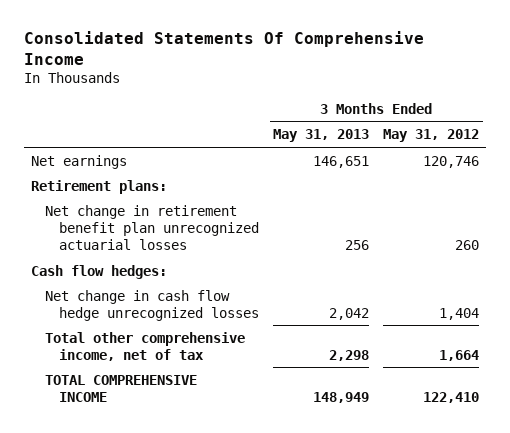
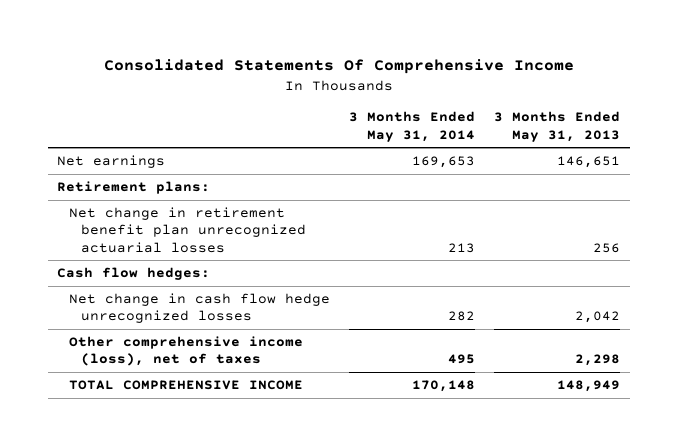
[383,129,480,143] May 31, 2012 -> none
none -> [349,111,476,142] 3 Months Ended May 31, 2014
[44,331,245,361] Total other comprehensive income, net of tax -> [69,336,304,367] Other comprehensive income (loss), net of taxes

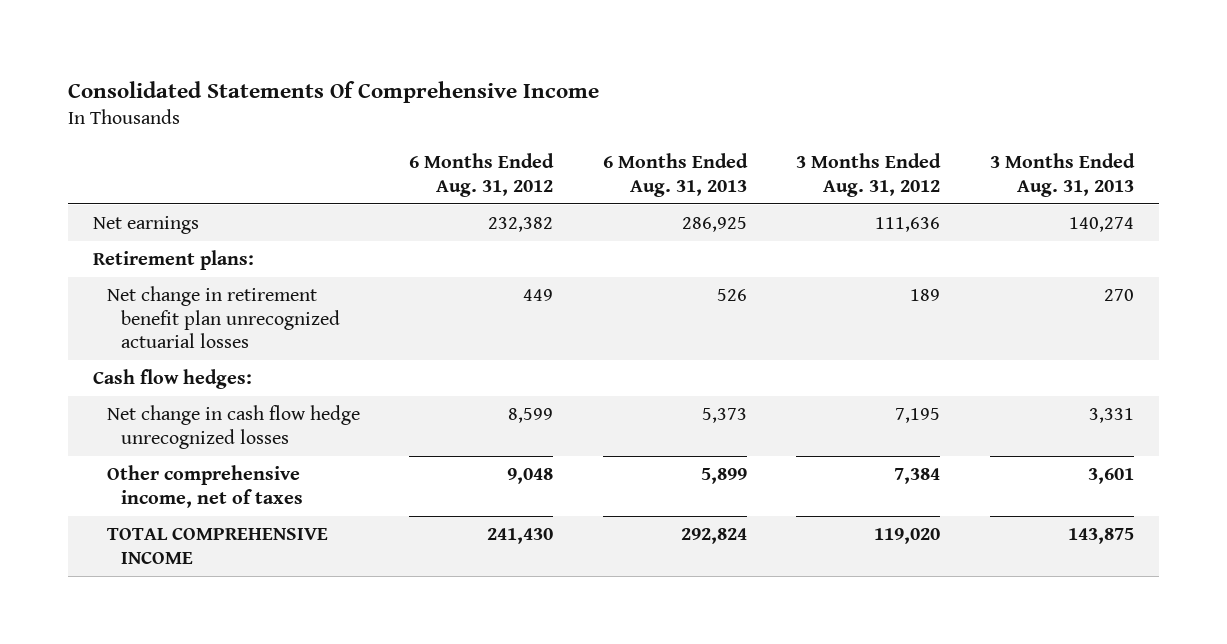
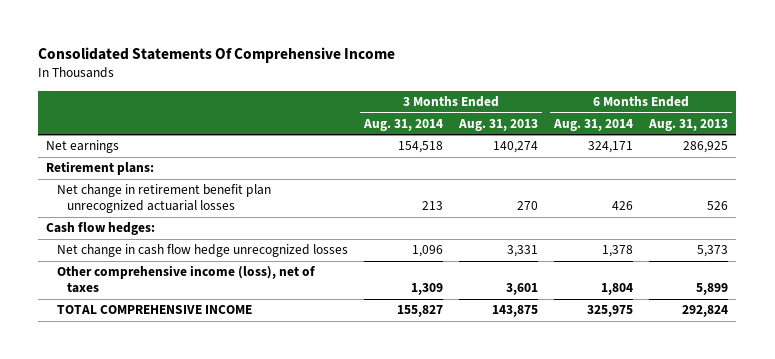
[409,153,555,197] 6 Months Ended Aug. 31, 2012 -> none
[796,153,942,197] 3 Months Ended Aug. 31, 2012 -> none
none -> [362,118,443,131] Aug. 31, 2014
none -> [553,118,634,131] Aug. 31, 2014
[106,465,304,508] Other comprehensive income, net of taxes -> [56,265,316,294] Other comprehensive income (loss), net of taxes

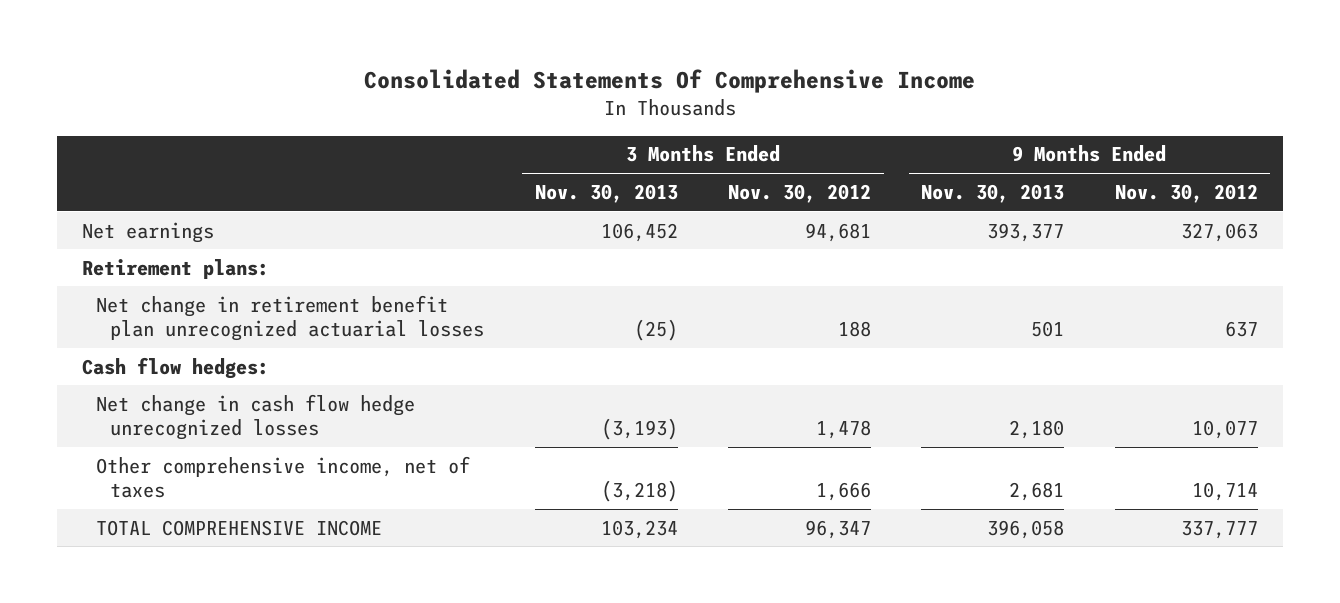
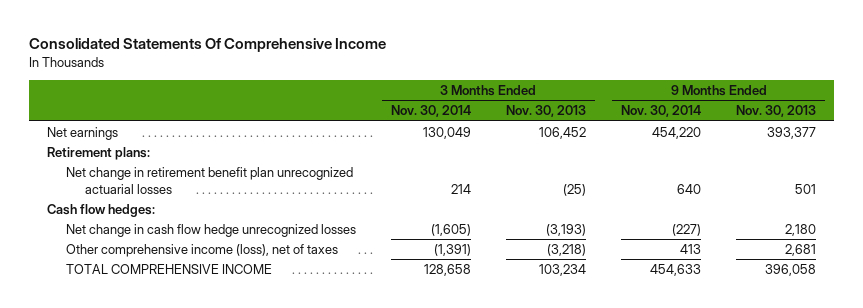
[727,183,871,203] Nov. 30, 2012 -> none
[1114,183,1258,203] Nov. 30, 2012 -> none
none -> [390,105,471,118] Nov. 30, 2014
none -> [621,105,702,118] Nov. 30, 2014
[96,455,471,498] Other comprehensive income, net of taxes -> [65,243,338,257] Other comprehensive income (loss), net of taxes

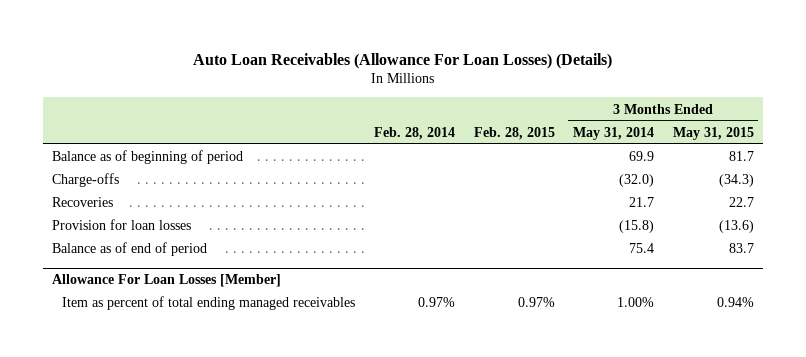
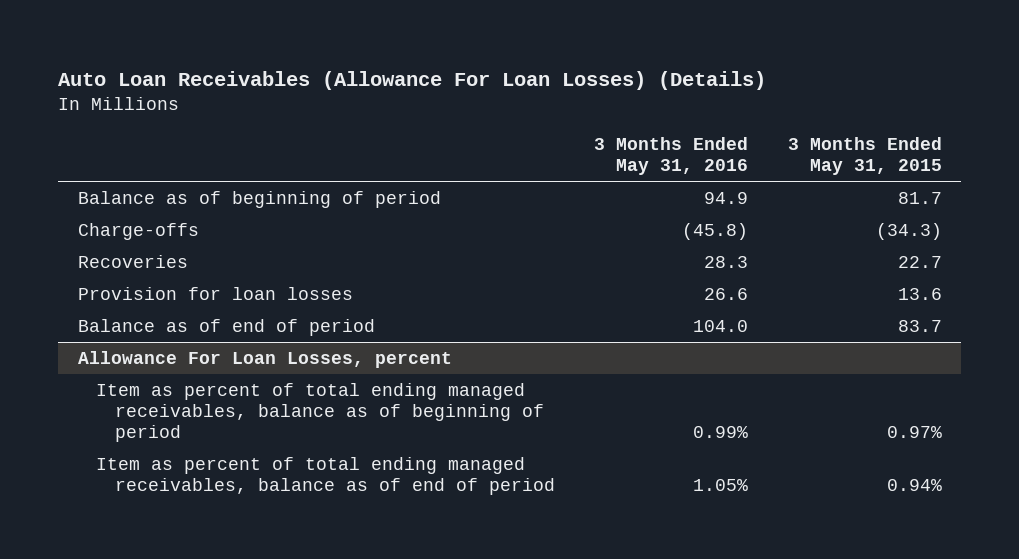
[374,126,456,140] Feb. 28, 2014 -> none
[473,126,555,140] Feb. 28, 2015 -> none
[573,126,655,140] May 31, 2014 -> none
none -> [594,136,749,175] 3 Months Ended May 31, 2016
[718,220,754,234] (13.6) -> [897,287,942,300] 13.6
[52,274,282,288] Allowance For Loan Losses [Member] -> [77,350,452,368] Allowance For Loan Losses, percent
[62,296,356,311] Item as percent of total ending managed receivables -> [96,382,545,443] Item as percent of total ending managed receivables, balance as of beginning of period
[716,297,754,308] 0.94% -> [886,426,942,439] 0.97%
none -> [96,456,556,496] Item as percent of total ending managed receivables, balance as of end of period

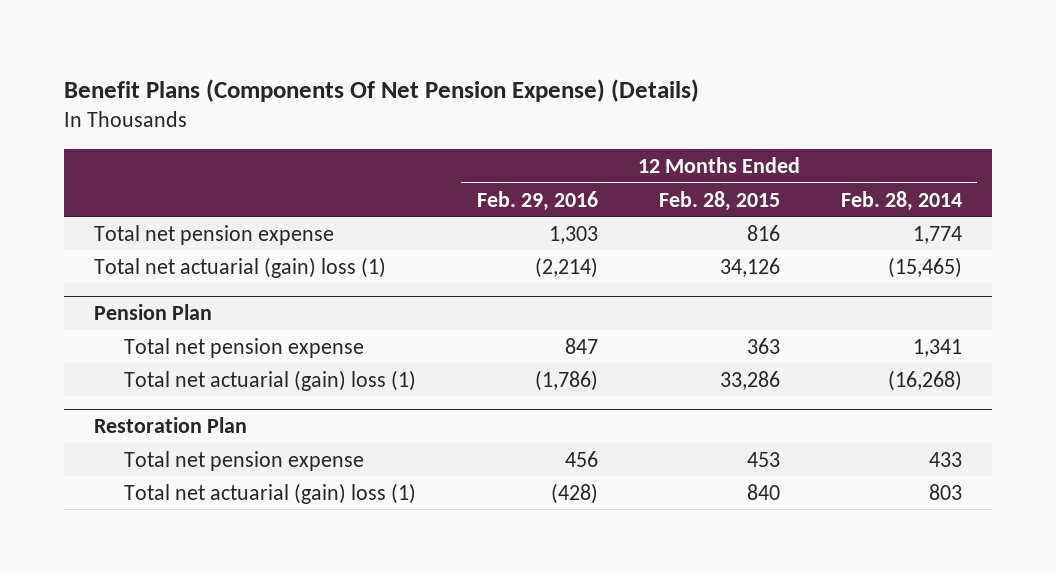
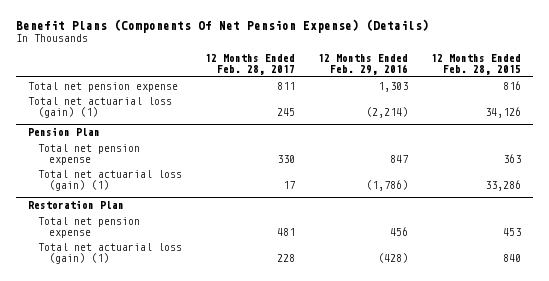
[840,190,962,211] Feb. 28, 2014 -> none
none -> [205,54,296,76] 12 Months Ended Feb. 28, 2017
[94,256,387,278] Total net actuarial (gain) loss (1) -> [27,96,172,118] Total net actuarial loss (gain) (1)
[123,369,416,391] Total net actuarial (gain) loss (1) -> [38,169,183,191] Total net actuarial loss (gain) (1)
[123,482,416,504] Total net actuarial (gain) loss (1) -> [38,242,183,264] Total net actuarial loss (gain) (1)

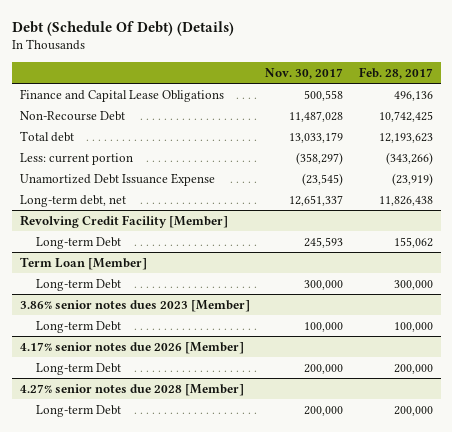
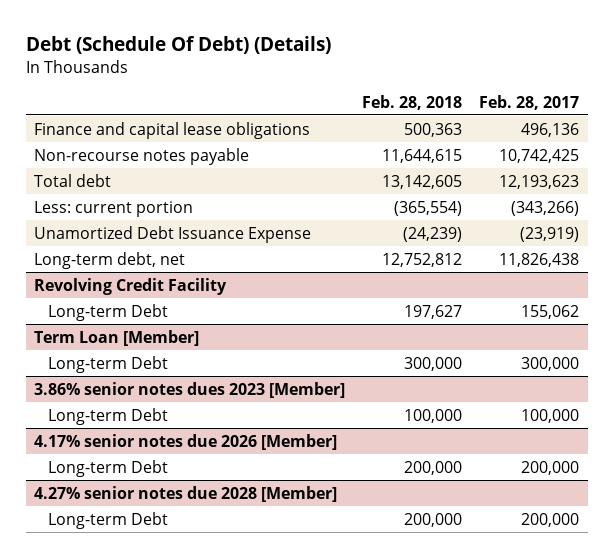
[265,68,344,80] Nov. 30, 2017 -> none
none -> [362,94,463,110] Feb. 28, 2018
[19,88,224,102] Finance and Capital Lease Obligations -> [34,121,311,139] Finance and capital lease obligations
[19,110,125,121] Non-Recourse Debt -> [34,147,250,165] Non-recourse notes payable
[19,214,228,228] Revolving Credit Facility [Member] -> [34,277,228,295] Revolving Credit Facility

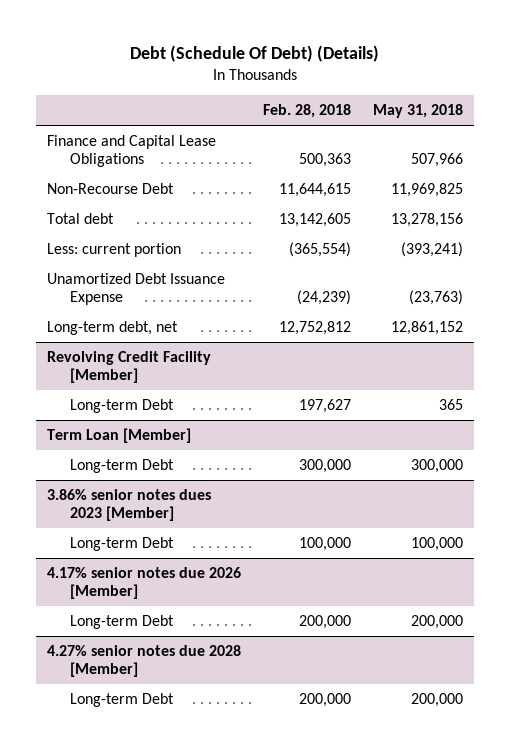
[479,94,580,110] Feb. 28, 2017 -> none
none -> [372,104,463,119] May 31, 2018
[34,121,311,139] Finance and capital lease obligations -> [46,134,216,168] Finance and Capital Lease Obligations
[34,147,250,165] Non-recourse notes payable -> [46,182,174,194] Non-Recourse Debt
[34,277,228,295] Revolving Credit Facility -> [46,350,211,384] Revolving Credit Facility [Member]

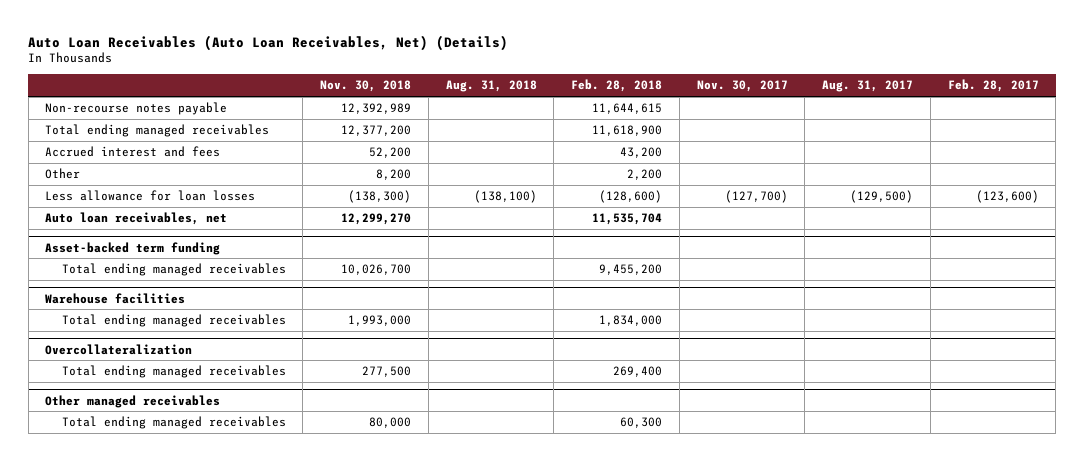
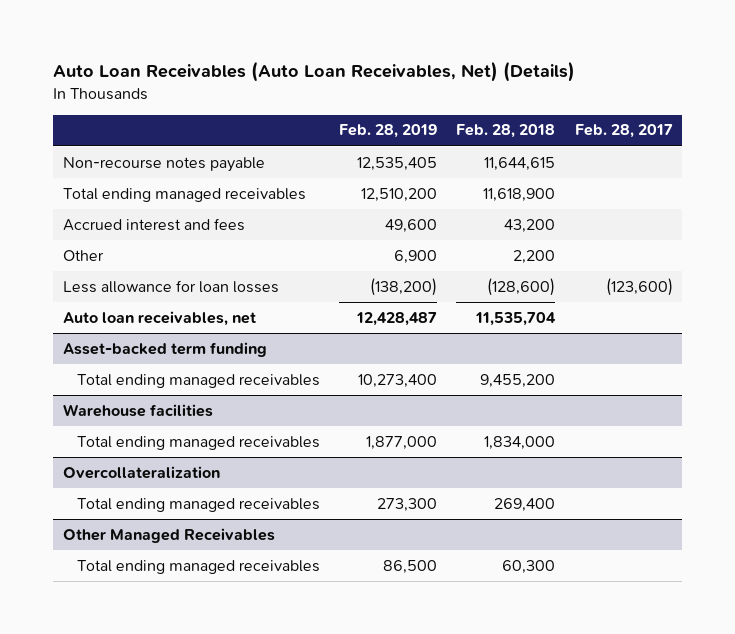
[320,80,412,93] Nov. 30, 2018 -> none
[445,80,537,93] Aug. 31, 2018 -> none
[696,80,788,93] Nov. 30, 2017 -> none
[822,80,914,93] Aug. 31, 2017 -> none
none -> [338,124,437,139] Feb. 28, 2019
[45,394,221,408] Other managed receivables -> [62,527,275,543] Other Managed Receivables

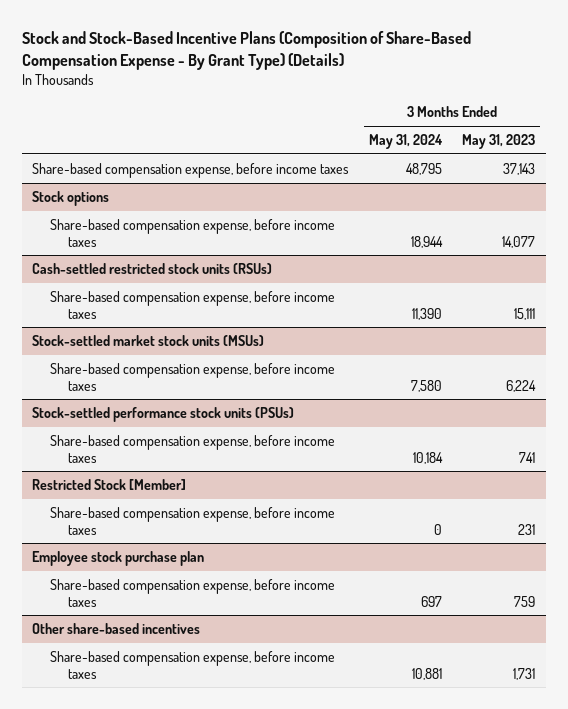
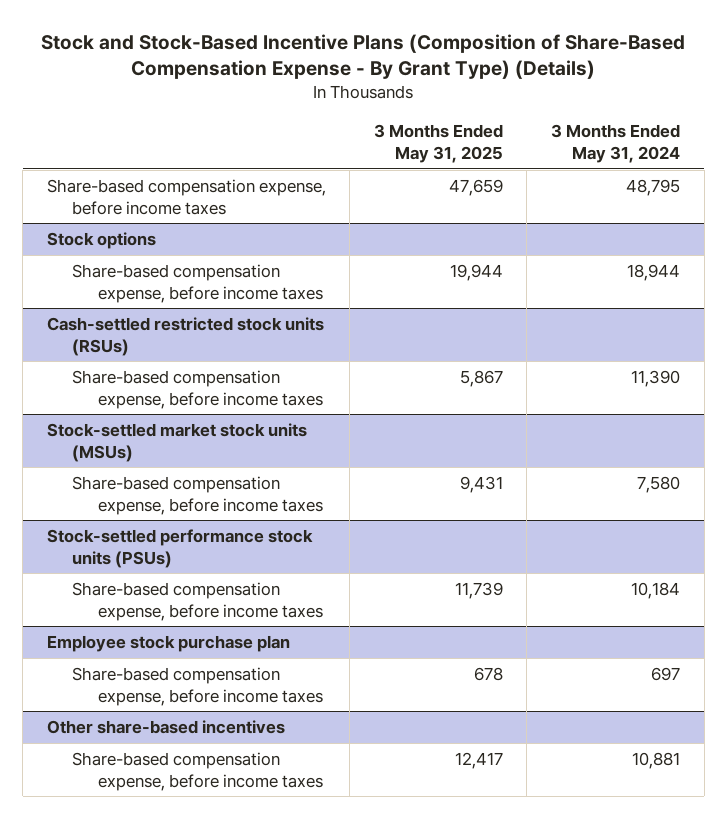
[462,133,536,149] May 31, 2023 -> none
none -> [373,124,503,163] 3 Months Ended May 31, 2025
[32,478,187,490] Restricted Stock [Member] -> none
[49,506,335,535] Share-based compensation expense, before income taxes -> none

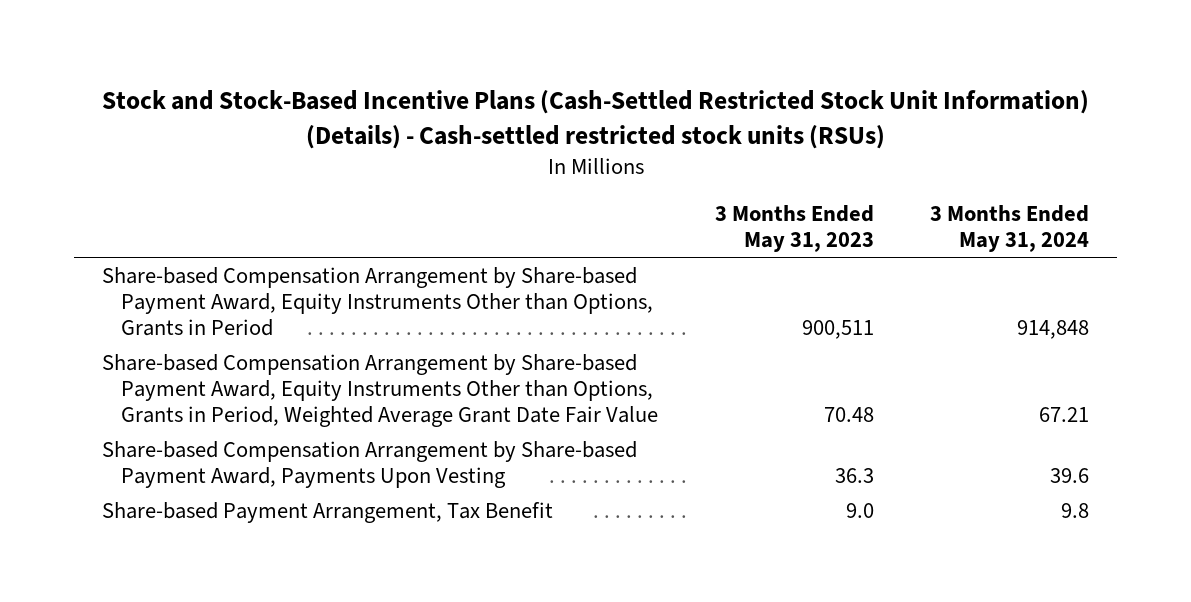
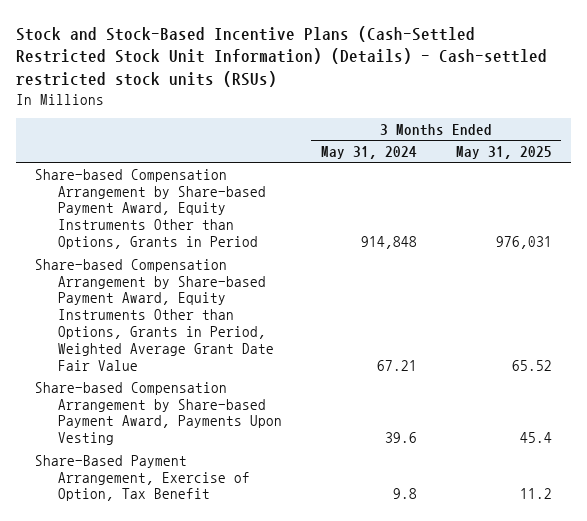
[714,205,874,253] 3 Months Ended May 31, 2023 -> none
none -> [455,146,552,160] May 31, 2025
[102,501,554,523] Share-based Payment Arrangement, Tax Benefit -> [35,454,251,502] Share-Based Payment Arrangement, Exercise of Option, Tax Benefit

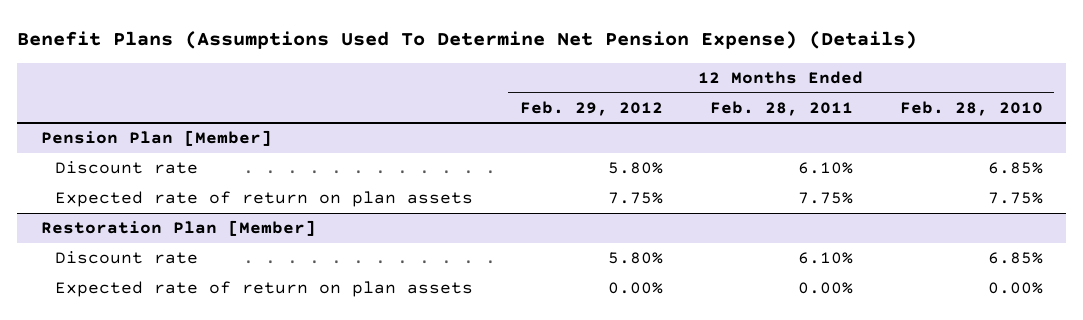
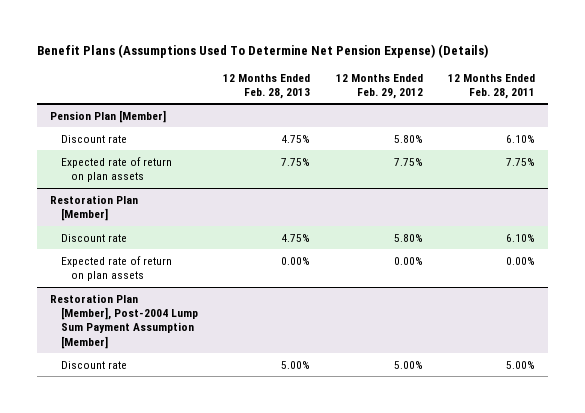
[899,100,1043,116] Feb. 28, 2010 -> none
none -> [223,73,311,99] 12 Months Ended Feb. 28, 2013
none -> [49,293,198,349] Restoration Plan [Member], Post-2004 Lump Sum Payment Assumption [Member]
none -> [60,360,127,369] Discount rate

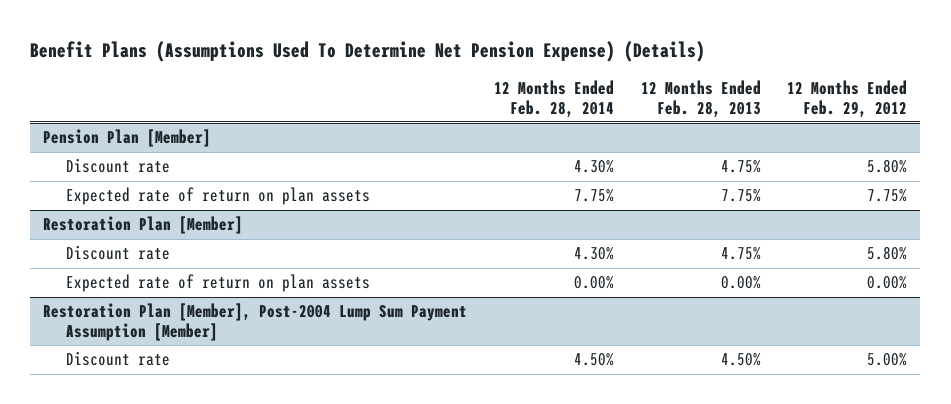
[448,73,536,99] 12 Months Ended Feb. 28, 2011 -> none
none -> [493,79,614,118] 12 Months Ended Feb. 28, 2014
[281,360,311,369] 5.00% -> [720,353,761,367] 4.50%

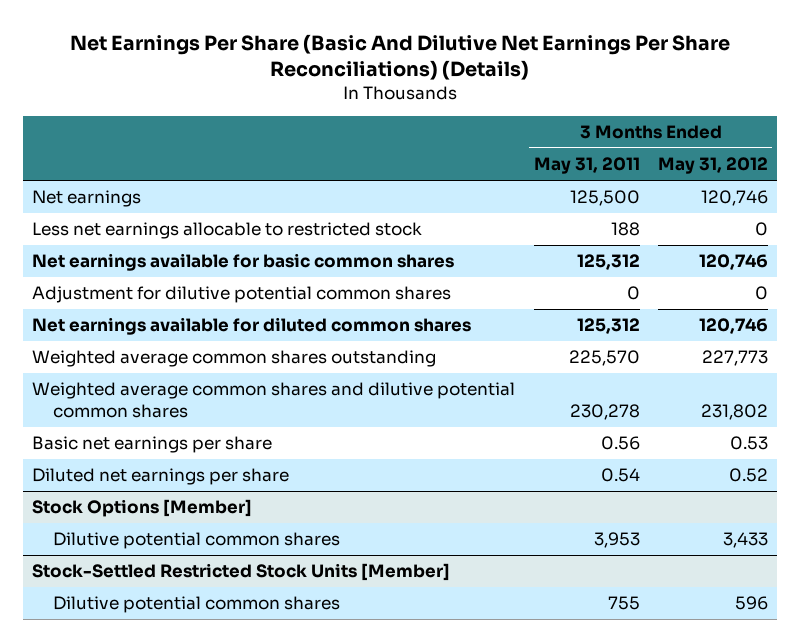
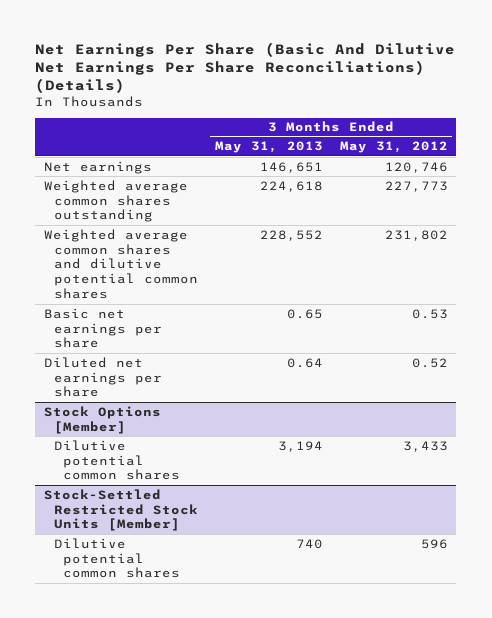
[533,157,640,175] May 31, 2011 -> none
none -> [214,141,323,154] May 31, 2013
[32,222,423,240] Less net earnings allocable to restricted stock -> none
[32,253,455,272] Net earnings available for basic common shares -> none
[32,286,452,304] Adjustment for dilutive potential common shares -> none
[32,317,472,336] Net earnings available for diluted common shares -> none

